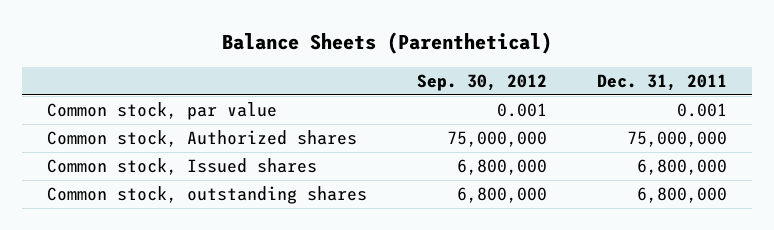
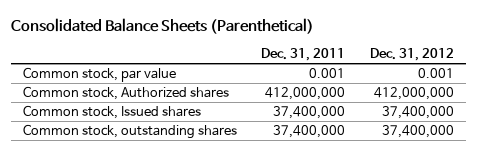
[222,32,553,55] Balance Sheets (Parenthetical) -> [10,18,314,35] Consolidated Balance Sheets (Parenthetical)
[417,73,548,91] Sep. 30, 2012 -> none
none -> [369,48,454,62] Dec. 31, 2012
[627,131,728,148] 75,000,000 -> [265,87,346,101] 412,000,000
[637,159,728,176] 6,800,000 -> [273,106,346,120] 37,400,000
[637,187,728,204] 6,800,000 -> [273,125,346,139] 37,400,000

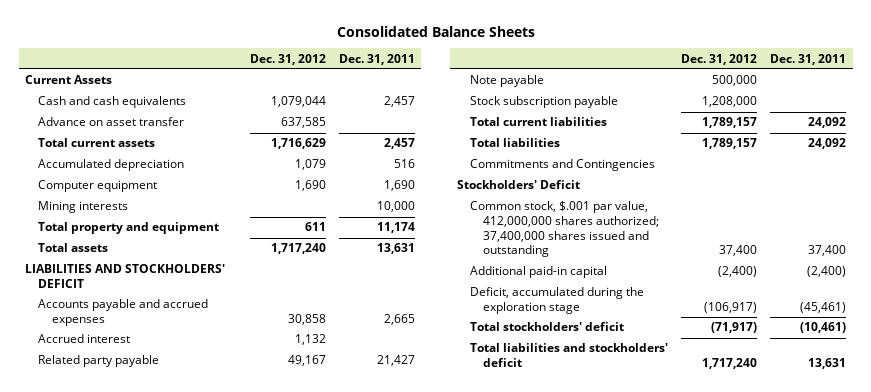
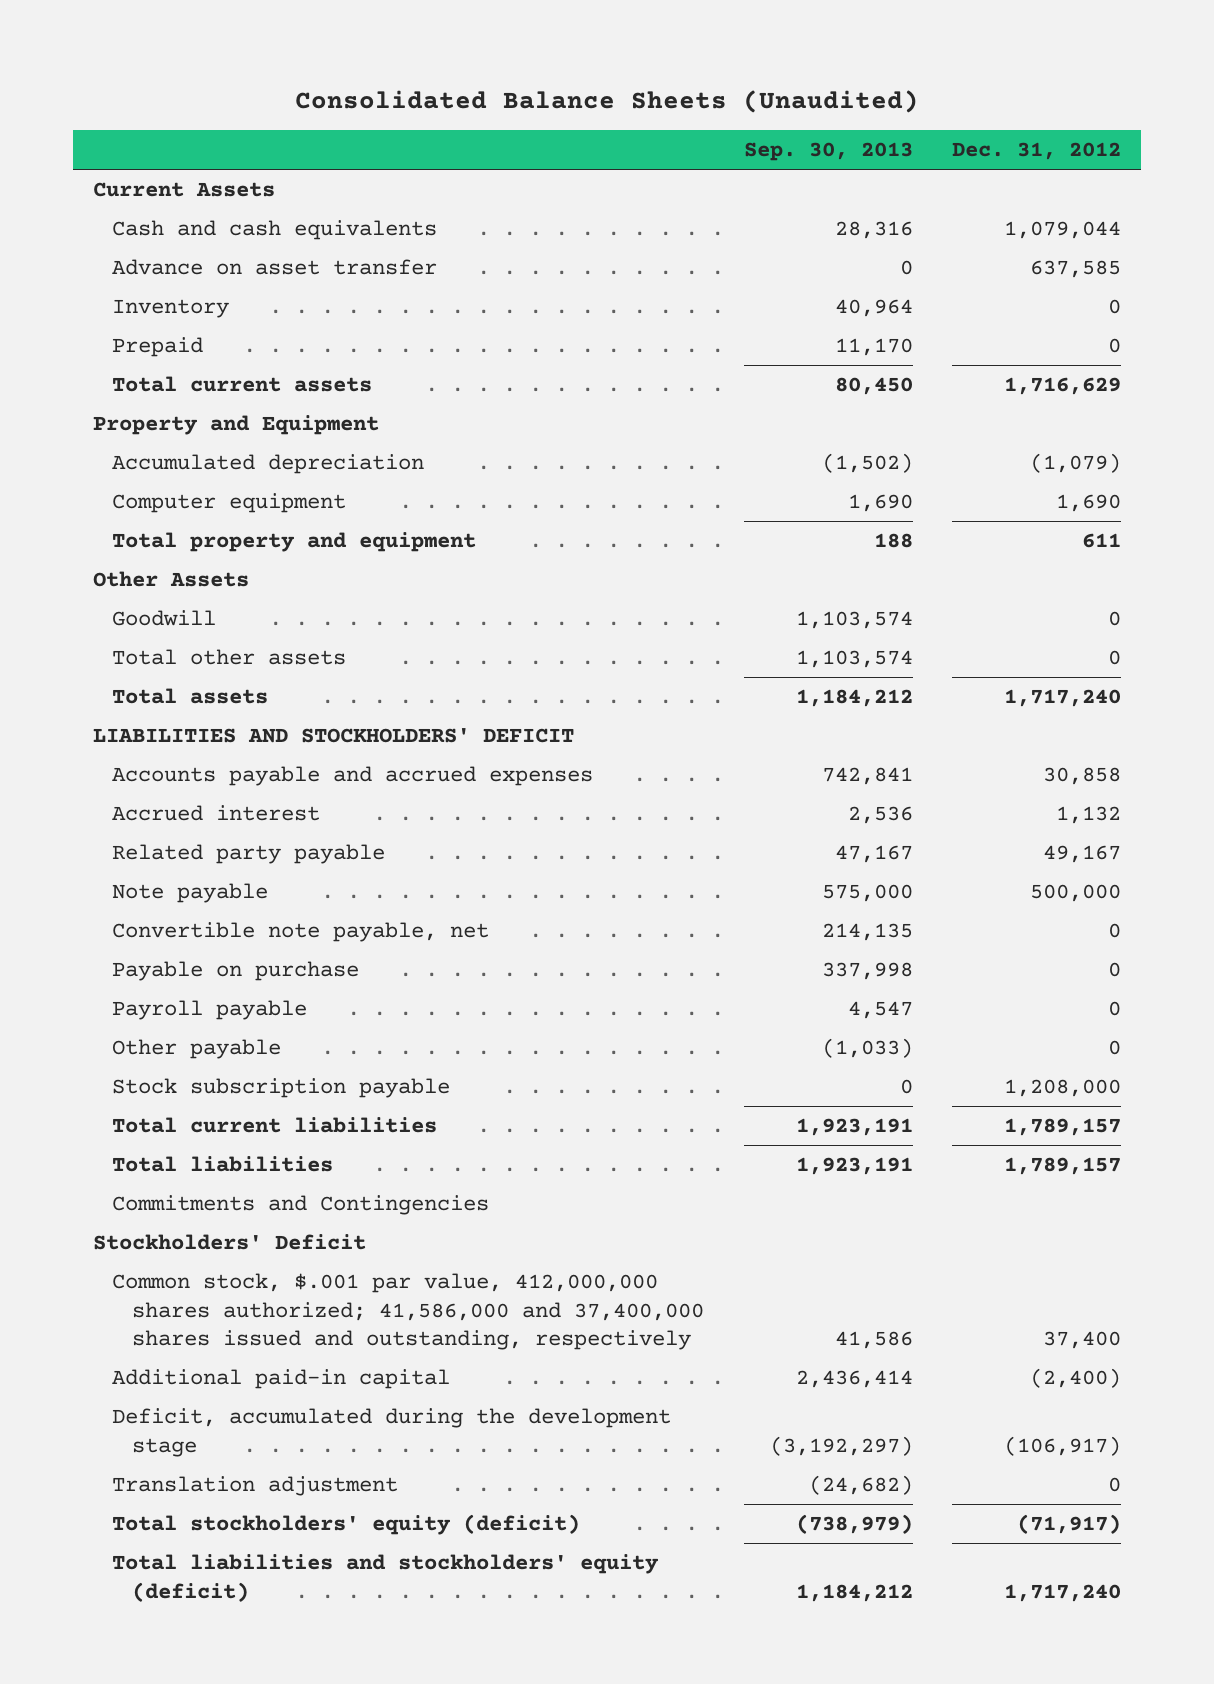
[336,25,535,37] Consolidated Balance Sheets -> [294,89,919,113] Consolidated Balance Sheets (Unaudited)
[338,53,415,65] Dec. 31, 2011 -> none
none -> [743,142,913,162] Sep. 30, 2013
none -> [112,298,230,318] Inventory
none -> [112,336,204,357] Prepaid
none -> [92,414,379,435] Property and Equipment
[294,159,326,171] 1,079 -> [1030,452,1122,473] (1,079)
[38,201,129,214] Mining interests -> none
none -> [92,570,249,587] Other Assets
none -> [112,609,217,626] Goodwill
none -> [112,648,347,665] Total other assets
none -> [112,921,490,942] Convertible note payable, net
none -> [112,960,360,981] Payable on purchase
none -> [112,999,308,1020] Payroll payable
none -> [112,1038,282,1059] Other payable
[469,201,660,258] Common stock, $.001 par value, 412,000,000 shares authorized; 37,400,000 shares issued and outstanding -> [112,1272,705,1351] Common stock, $.001 par value, 412,000,000 shares authorized; 41,586,000 and 37,400,000 shares issued and outstanding, respectively
[469,287,644,315] Deficit, accumulated during the exploration stage -> [112,1407,672,1457] Deficit, accumulated during the development stage
none -> [112,1475,399,1496] Translation adjustment
[469,322,624,332] Total stockholders' deficit -> [112,1513,581,1535] Total stockholders' equity (deficit)
[469,343,668,368] Total liabilities and stockholders' deficit -> [112,1553,660,1602] Total liabilities and stockholders' equity (deficit)

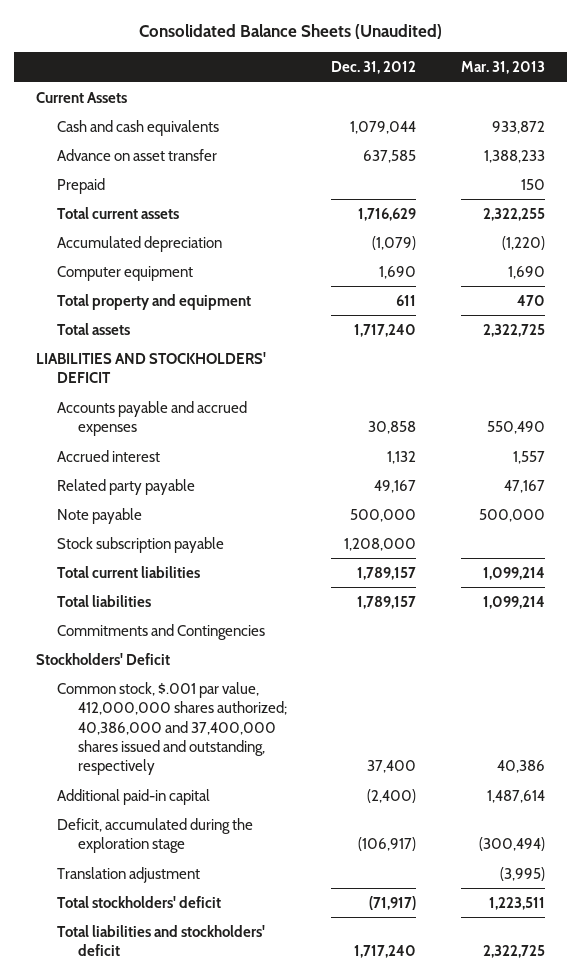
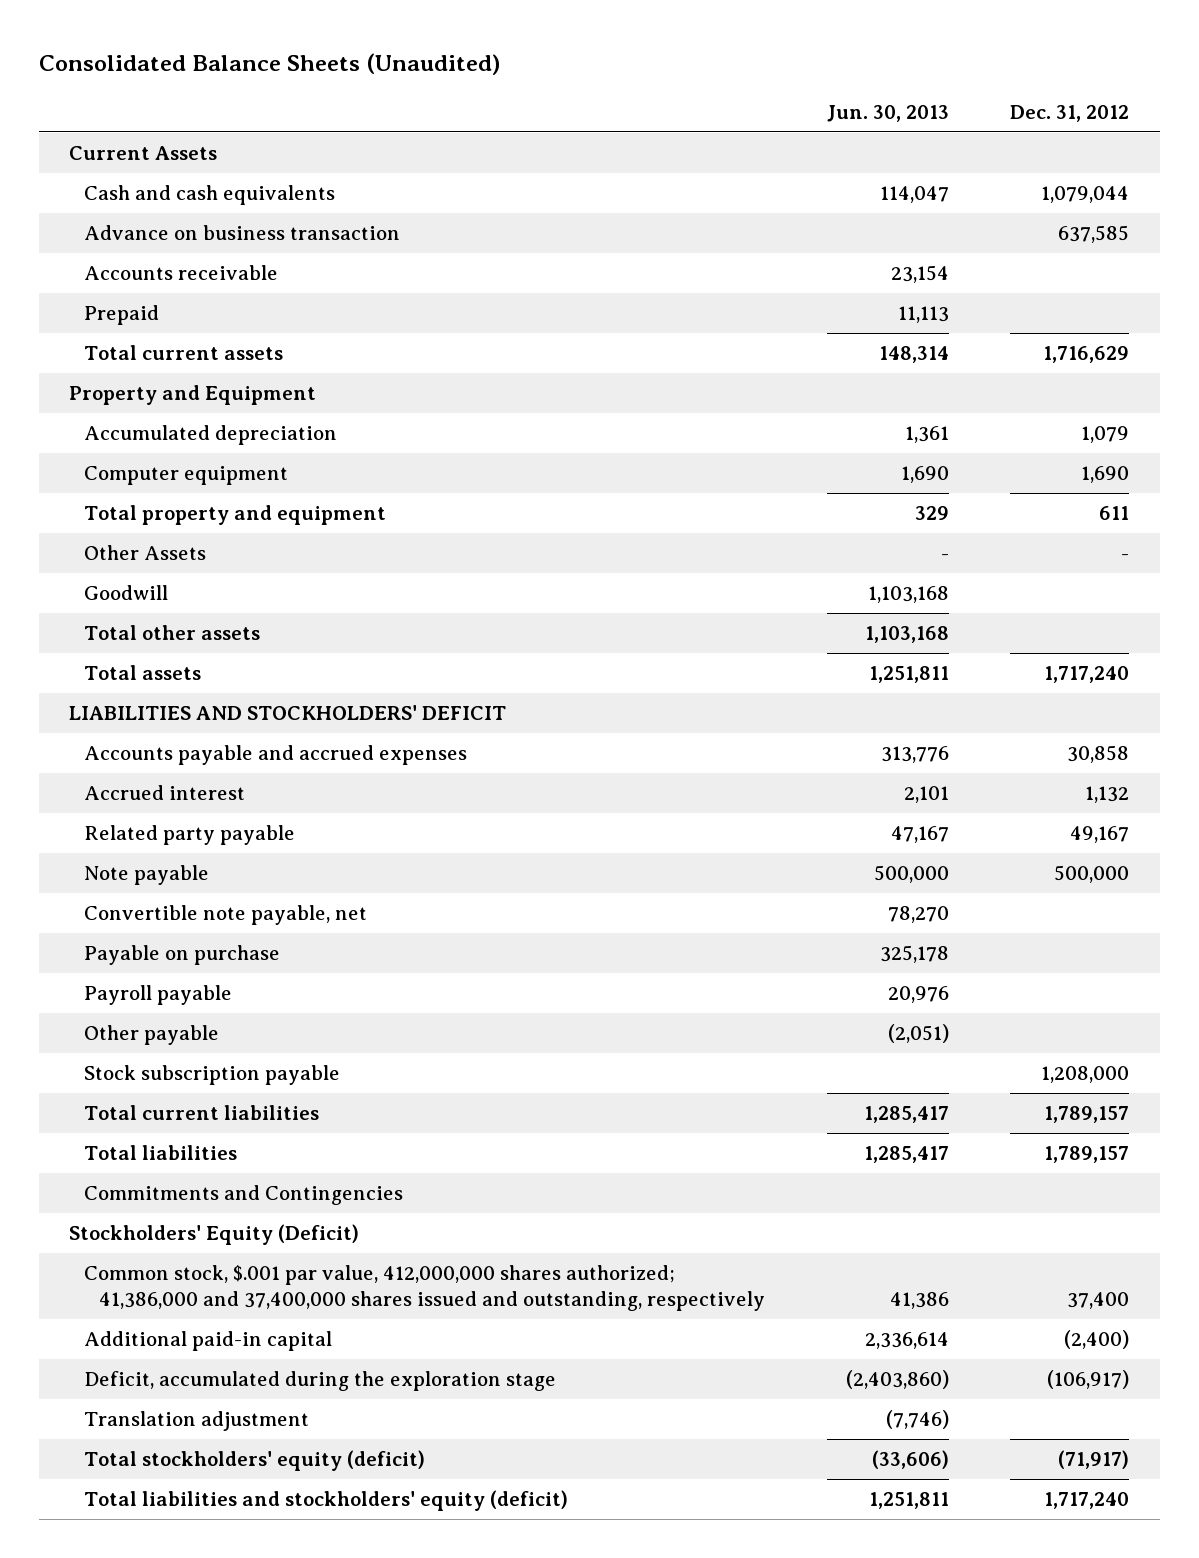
[460,61,545,75] Mar. 31, 2013 -> none
none -> [826,104,949,122] Jun. 30, 2013
[56,148,217,161] Advance on asset transfer -> [84,225,401,241] Advance on business transaction
none -> [84,265,279,281] Accounts receivable
none -> [69,385,317,406] Property and Equipment
[372,235,417,250] (1,079) -> [1081,426,1130,444] 1,079
none -> [84,545,207,561] Other Assets
none -> [84,585,169,601] Goodwill
none -> [84,625,261,641] Total other assets
none -> [84,905,368,926] Convertible note payable, net
none -> [84,945,281,966] Payable on purchase
none -> [84,985,233,1006] Payroll payable
none -> [84,1025,220,1046] Other payable
[36,652,171,665] Stockholders' Deficit -> [69,1224,360,1246] Stockholders' Equity (Deficit)
[56,681,287,776] Common stock, $.001 par value, 412,000,000 shares authorized; 40,386,000 and 37,400,000 shares issued and outstanding, respectively -> [84,1265,765,1312] Common stock, $.001 par value, 412,000,000 shares authorized; 41,386,000 and 37,400,000 shares issued and outstanding, respectively
[56,895,221,908] Total stockholders' deficit -> [84,1450,426,1472] Total stockholders' equity (deficit)
[56,924,265,957] Total liabilities and stockholders' deficit -> [84,1490,569,1512] Total liabilities and stockholders' equity (deficit)

